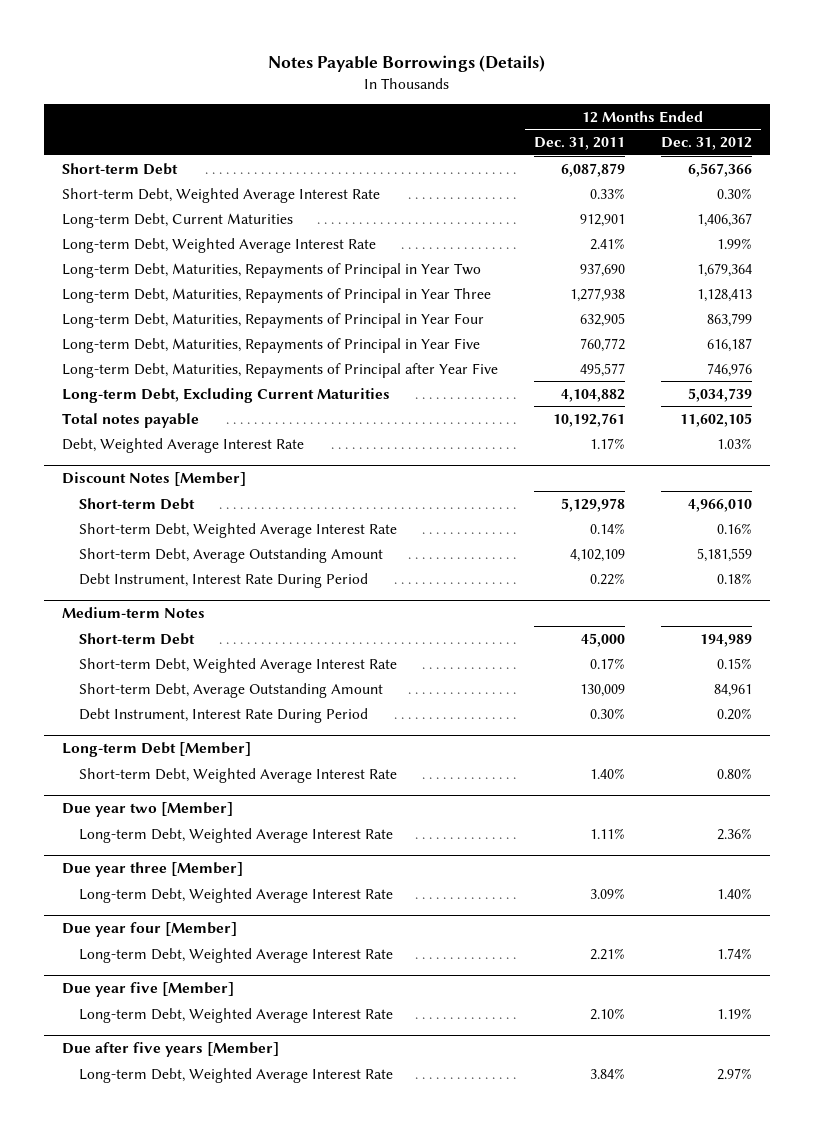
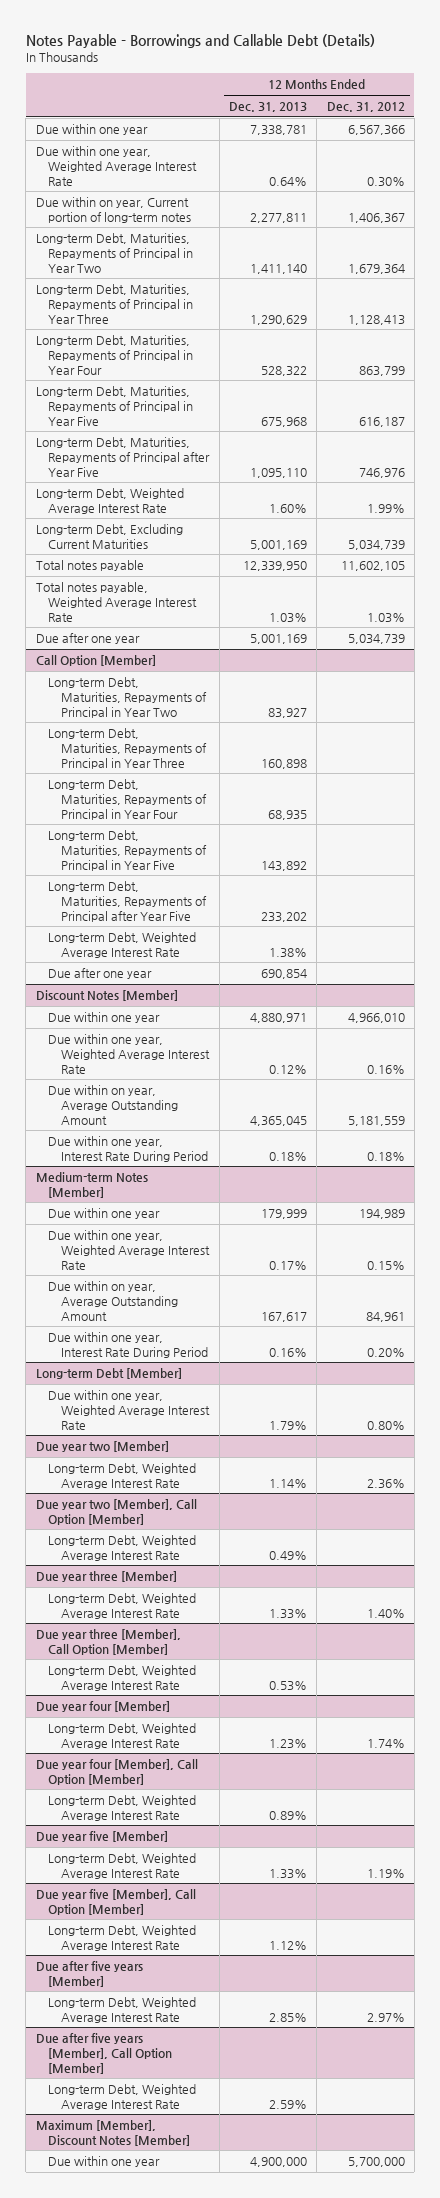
[268,55,546,73] Notes Payable Borrowings (Details) -> [25,33,375,48] Notes Payable - Borrowings and Callable Debt (Details)
[534,136,626,150] Dec. 31, 2011 -> none
none -> [228,102,307,113] Dec. 31, 2013
[62,162,179,175] Short-term Debt -> [35,124,148,136] Due within one year
[62,187,381,203] Short-term Debt, Weighted Average Interest Rate -> [35,146,198,186] Due within one year, Weighted Average Interest Rate
[62,212,294,228] Long-term Debt, Current Maturities -> [35,197,192,223] Due within on year, Current portion of long-term notes
[62,237,377,253] Long-term Debt, Weighted Average Interest Rate -> [35,488,184,514] Long-term Debt, Weighted Average Interest Rate
[62,437,305,453] Debt, Weighted Average Interest Rate -> [35,582,198,622] Total notes payable, Weighted Average Interest Rate
none -> [35,633,140,645] Due after one year
none -> [35,655,156,667] Call Option [Member]
none -> [48,677,207,718] Long-term Debt, Maturities, Repayments of Principal in Year Two
none -> [48,728,207,769] Long-term Debt, Maturities, Repayments of Principal in Year Three
none -> [48,779,207,820] Long-term Debt, Maturities, Repayments of Principal in Year Four
none -> [48,830,207,871] Long-term Debt, Maturities, Repayments of Principal in Year Five
none -> [48,881,207,922] Long-term Debt, Maturities, Repayments of Principal after Year Five
none -> [48,932,197,958] Long-term Debt, Weighted Average Interest Rate
none -> [48,968,153,980] Due after one year
[79,497,196,510] Short-term Debt -> [48,1012,161,1024] Due within one year
[79,522,398,538] Short-term Debt, Weighted Average Interest Rate -> [48,1034,210,1074] Due within one year, Weighted Average Interest Rate
[79,547,384,563] Short-term Debt, Average Outstanding Amount -> [48,1085,178,1125] Due within on year, Average Outstanding Amount
[79,572,369,588] Debt Instrument, Interest Rate During Period -> [48,1136,208,1162] Due within one year, Interest Rate During Period
[62,607,206,619] Medium-term Notes -> [35,1172,148,1198] Medium-term Notes [Member]
[79,632,196,645] Short-term Debt -> [48,1208,161,1220] Due within one year
[79,657,398,673] Short-term Debt, Weighted Average Interest Rate -> [48,1230,210,1270] Due within one year, Weighted Average Interest Rate
[79,682,384,698] Short-term Debt, Average Outstanding Amount -> [48,1281,178,1321] Due within on year, Average Outstanding Amount
[79,707,369,723] Debt Instrument, Interest Rate During Period -> [48,1332,208,1358] Due within one year, Interest Rate During Period
[79,767,398,783] Short-term Debt, Weighted Average Interest Rate -> [48,1390,210,1430] Due within one year, Weighted Average Interest Rate
none -> [35,1499,197,1525] Due year two [Member], Call Option [Member]
none -> [48,1535,197,1561] Long-term Debt, Weighted Average Interest Rate
none -> [35,1629,181,1655] Due year three [Member], Call Option [Member]
none -> [48,1665,197,1691] Long-term Debt, Weighted Average Interest Rate
none -> [35,1759,198,1785] Due year four [Member], Call Option [Member]
none -> [48,1795,197,1821] Long-term Debt, Weighted Average Interest Rate
none -> [35,1889,196,1915] Due year five [Member], Call Option [Member]
none -> [48,1925,197,1951] Long-term Debt, Weighted Average Interest Rate
none -> [35,2033,173,2074] Due after five years [Member], Call Option [Member]
none -> [48,2084,197,2110] Long-term Debt, Weighted Average Interest Rate
none -> [35,2120,191,2146] Maximum [Member], Discount Notes [Member]
none -> [48,2156,161,2168] Due within one year

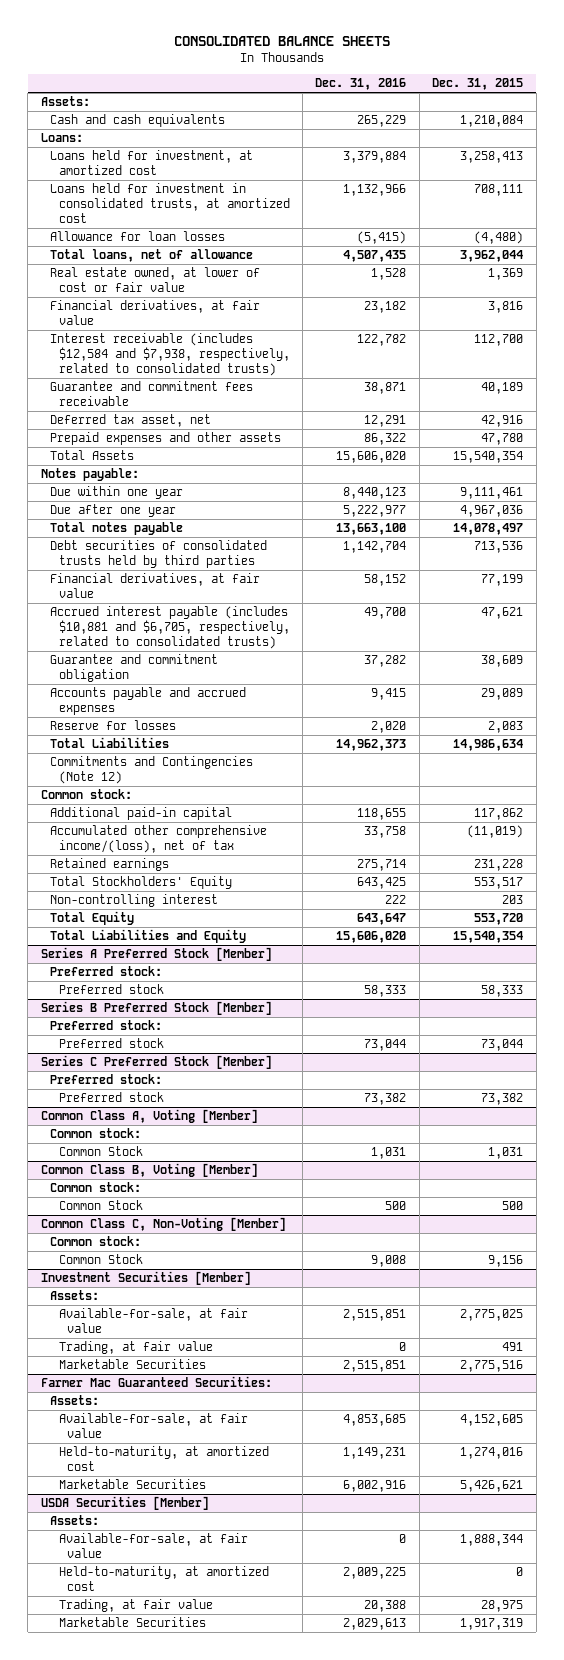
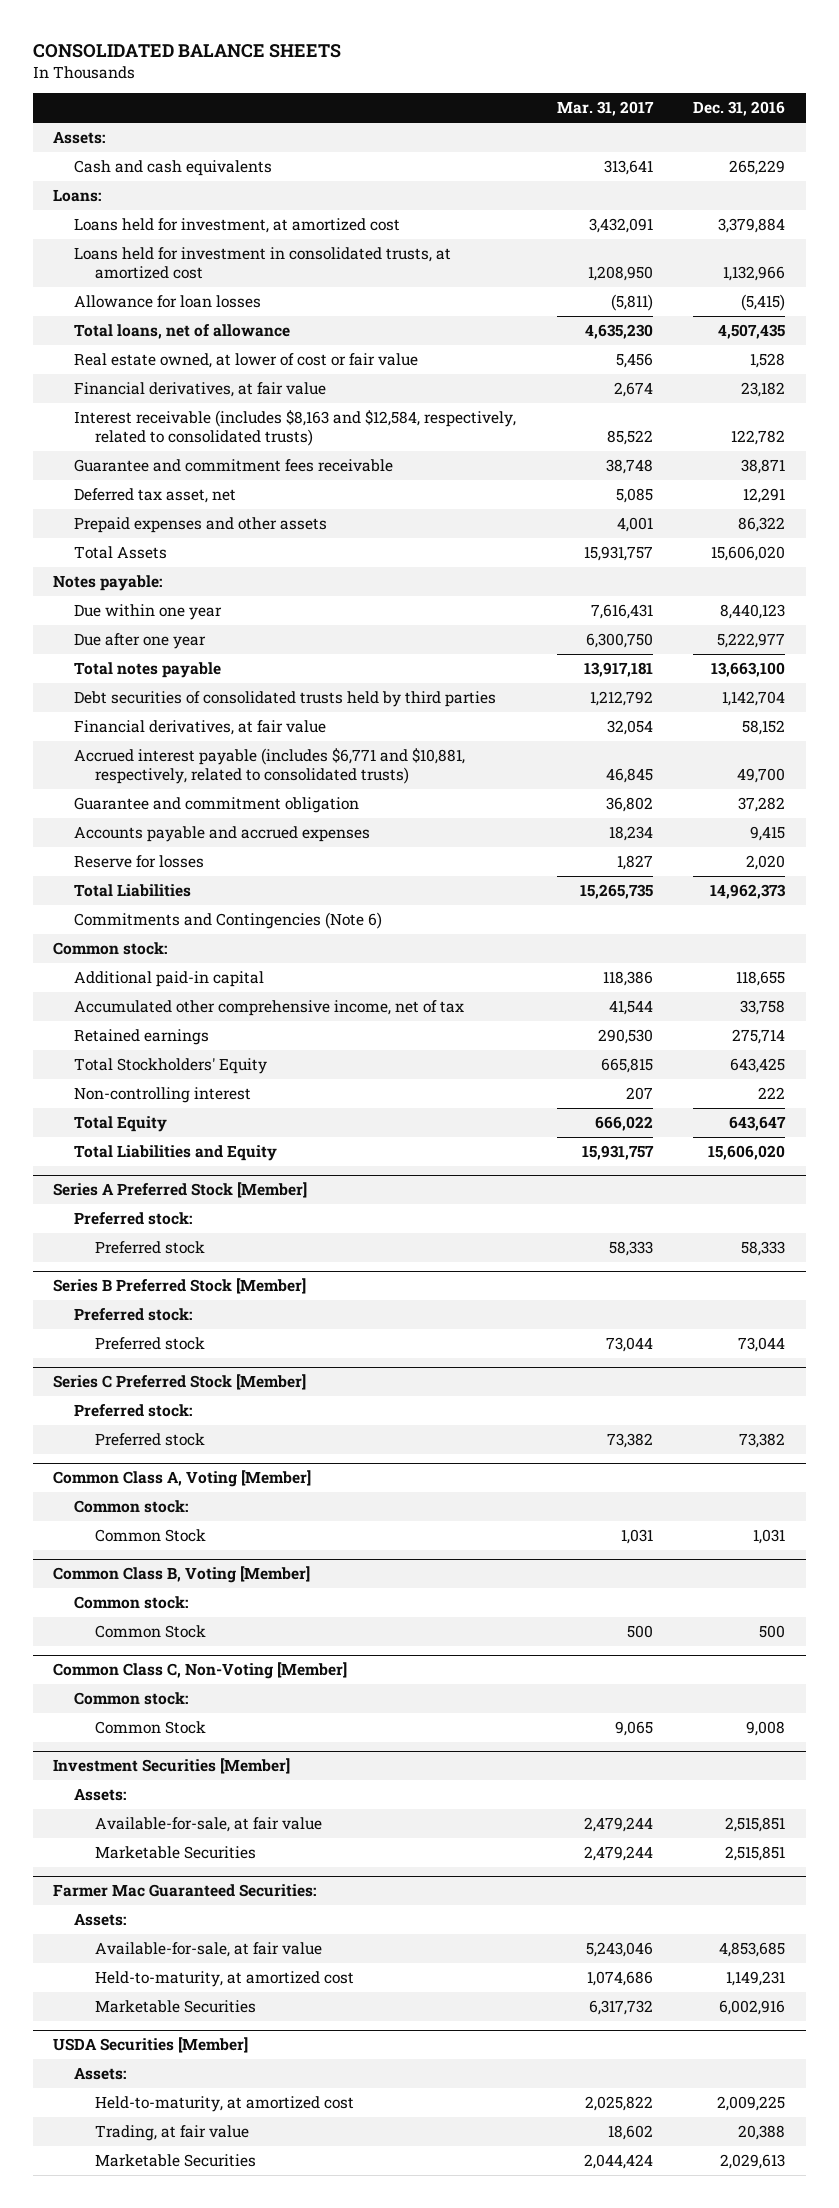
[432,78,524,91] Dec. 31, 2015 -> none
none -> [556,101,654,117] Mar. 31, 2017
[49,333,290,377] Interest receivable (includes $12,584 and $7,938, respectively, related to consolidated trusts) -> [73,410,516,446] Interest receivable (includes $8,163 and $12,584, respectively, related to consolidated trusts)
[49,606,290,650] Accrued interest payable (includes $10,881 and $6,705, respectively, related to consolidated trusts) -> [73,748,465,784] Accrued interest payable (includes $6,771 and $10,881, respectively, related to consolidated trusts)
[49,756,253,785] Commitments and Contingencies (Note 12) -> [73,912,382,930] Commitments and Contingencies (Note 6)
[49,825,267,854] Accumulated other comprehensive income/(loss), net of tax -> [73,1000,464,1017] Accumulated other comprehensive income, net of tax
[58,1341,213,1355] Trading, at fair value -> none
[58,1533,248,1559] Available-for-sale, at fair value -> none

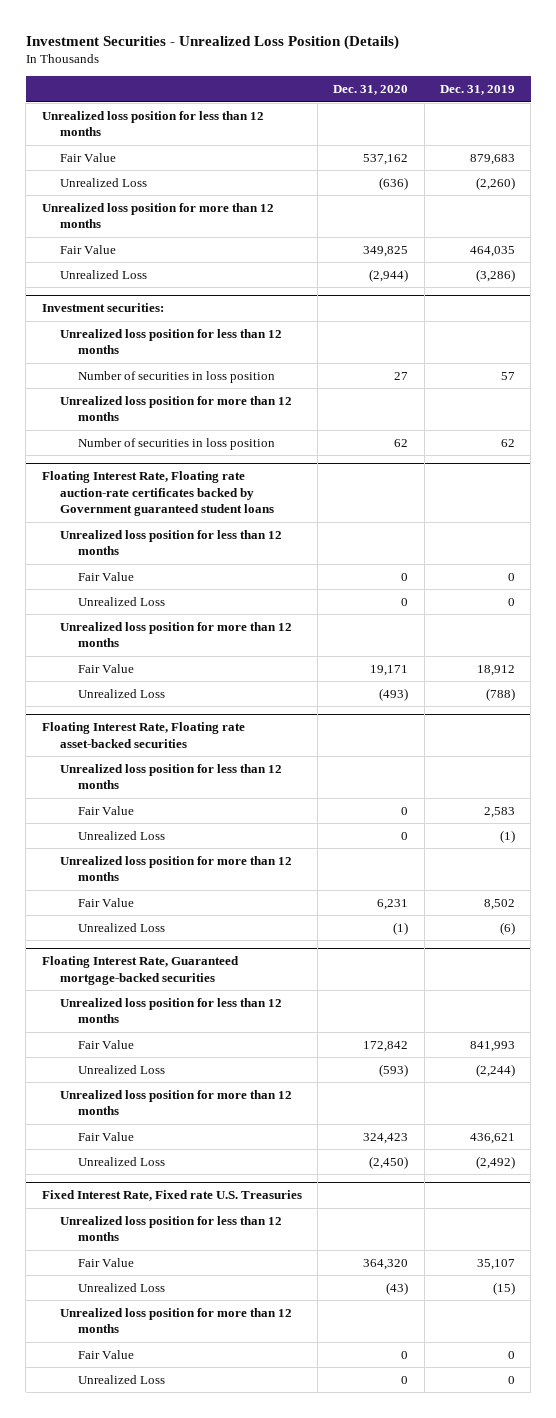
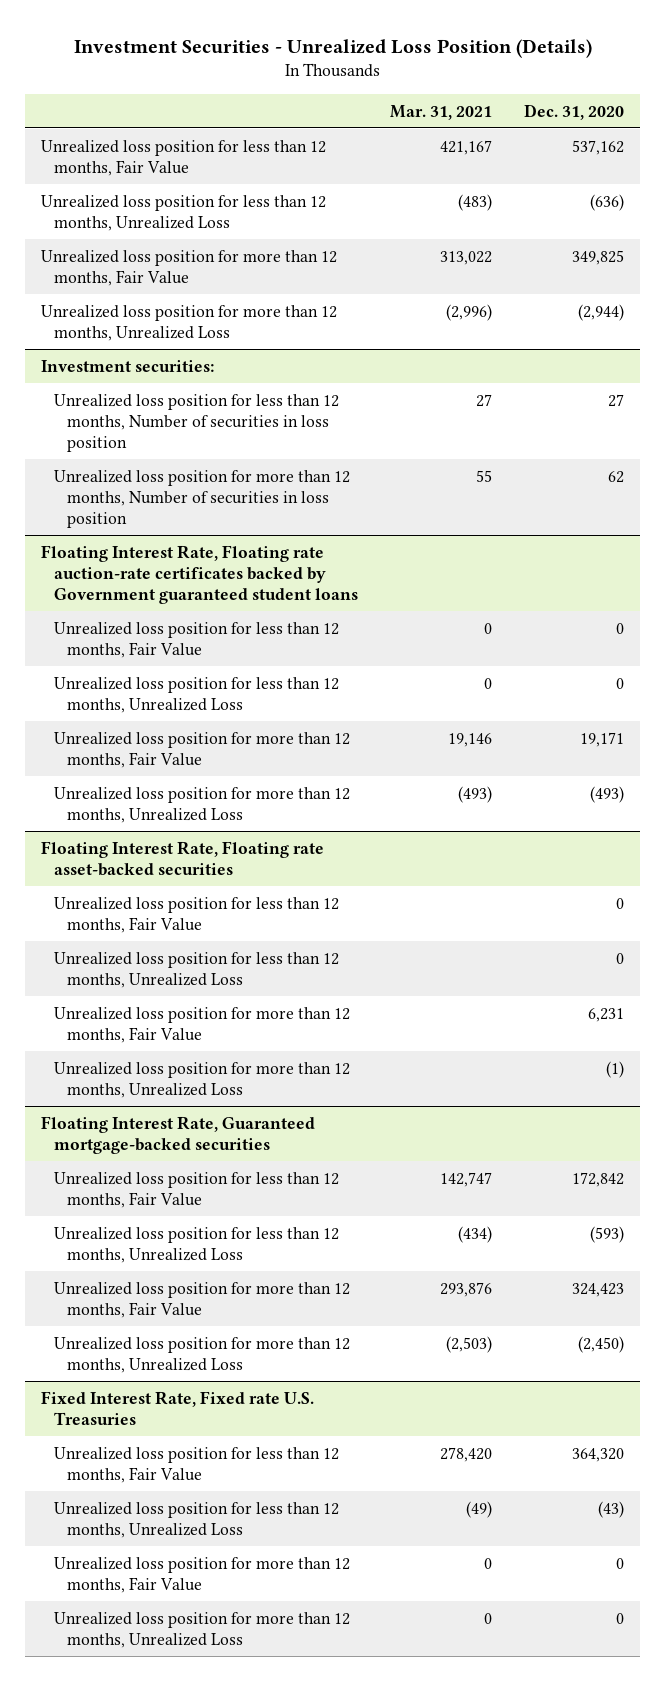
[439,84,515,95] Dec. 31, 2019 -> none
none -> [390,104,493,120] Mar. 31, 2021
[41,110,264,137] Unrealized loss position for less than 12 months -> none
[41,202,274,229] Unrealized loss position for more than 12 months -> none
[60,152,117,162] Fair Value -> [41,139,327,176] Unrealized loss position for less than 12 months, Fair Value
[60,177,148,187] Unrealized Loss -> [41,194,327,231] Unrealized loss position for less than 12 months, Unrealized Loss
[60,244,117,254] Fair Value -> [41,249,338,286] Unrealized loss position for more than 12 months, Fair Value
[60,269,148,279] Unrealized Loss -> [41,304,338,341] Unrealized loss position for more than 12 months, Unrealized Loss
[60,328,283,355] Unrealized loss position for less than 12 months -> none
[60,395,293,422] Unrealized loss position for more than 12 months -> none
[78,370,276,383] Number of securities in loss position -> [54,393,340,452] Unrealized loss position for less than 12 months, Number of securities in loss position
[78,437,276,450] Number of securities in loss position -> [54,469,351,528] Unrealized loss position for more than 12 months, Number of securities in loss position
[60,529,283,556] Unrealized loss position for less than 12 months -> none
[60,621,293,648] Unrealized loss position for more than 12 months -> none
[78,571,135,581] Fair Value -> [54,621,340,658] Unrealized loss position for less than 12 months, Fair Value
[78,596,166,606] Unrealized Loss -> [54,676,340,713] Unrealized loss position for less than 12 months, Unrealized Loss
[78,663,135,673] Fair Value -> [54,731,351,768] Unrealized loss position for more than 12 months, Fair Value
[78,688,166,698] Unrealized Loss -> [54,786,351,823] Unrealized loss position for more than 12 months, Unrealized Loss
[60,763,283,790] Unrealized loss position for less than 12 months -> none
[60,855,293,882] Unrealized loss position for more than 12 months -> none
[78,805,135,815] Fair Value -> [54,896,340,933] Unrealized loss position for less than 12 months, Fair Value
[78,830,166,840] Unrealized Loss -> [54,951,340,988] Unrealized loss position for less than 12 months, Unrealized Loss
[78,897,135,907] Fair Value -> [54,1006,351,1043] Unrealized loss position for more than 12 months, Fair Value
[78,922,166,932] Unrealized Loss -> [54,1061,351,1098] Unrealized loss position for more than 12 months, Unrealized Loss
[60,997,283,1024] Unrealized loss position for less than 12 months -> none
[60,1089,293,1116] Unrealized loss position for more than 12 months -> none
[78,1039,135,1049] Fair Value -> [54,1171,340,1208] Unrealized loss position for less than 12 months, Fair Value
[78,1064,166,1074] Unrealized Loss -> [54,1226,340,1263] Unrealized loss position for less than 12 months, Unrealized Loss
[78,1131,135,1141] Fair Value -> [54,1281,351,1318] Unrealized loss position for more than 12 months, Fair Value
[78,1156,166,1166] Unrealized Loss -> [54,1336,351,1373] Unrealized loss position for more than 12 months, Unrealized Loss
[60,1215,283,1242] Unrealized loss position for less than 12 months -> none
[60,1307,293,1334] Unrealized loss position for more than 12 months -> none
[78,1257,135,1267] Fair Value -> [54,1446,340,1483] Unrealized loss position for less than 12 months, Fair Value
[78,1282,166,1292] Unrealized Loss -> [54,1501,340,1538] Unrealized loss position for less than 12 months, Unrealized Loss
[78,1349,135,1359] Fair Value -> [54,1556,351,1593] Unrealized loss position for more than 12 months, Fair Value
[78,1374,166,1384] Unrealized Loss -> [54,1611,351,1648] Unrealized loss position for more than 12 months, Unrealized Loss

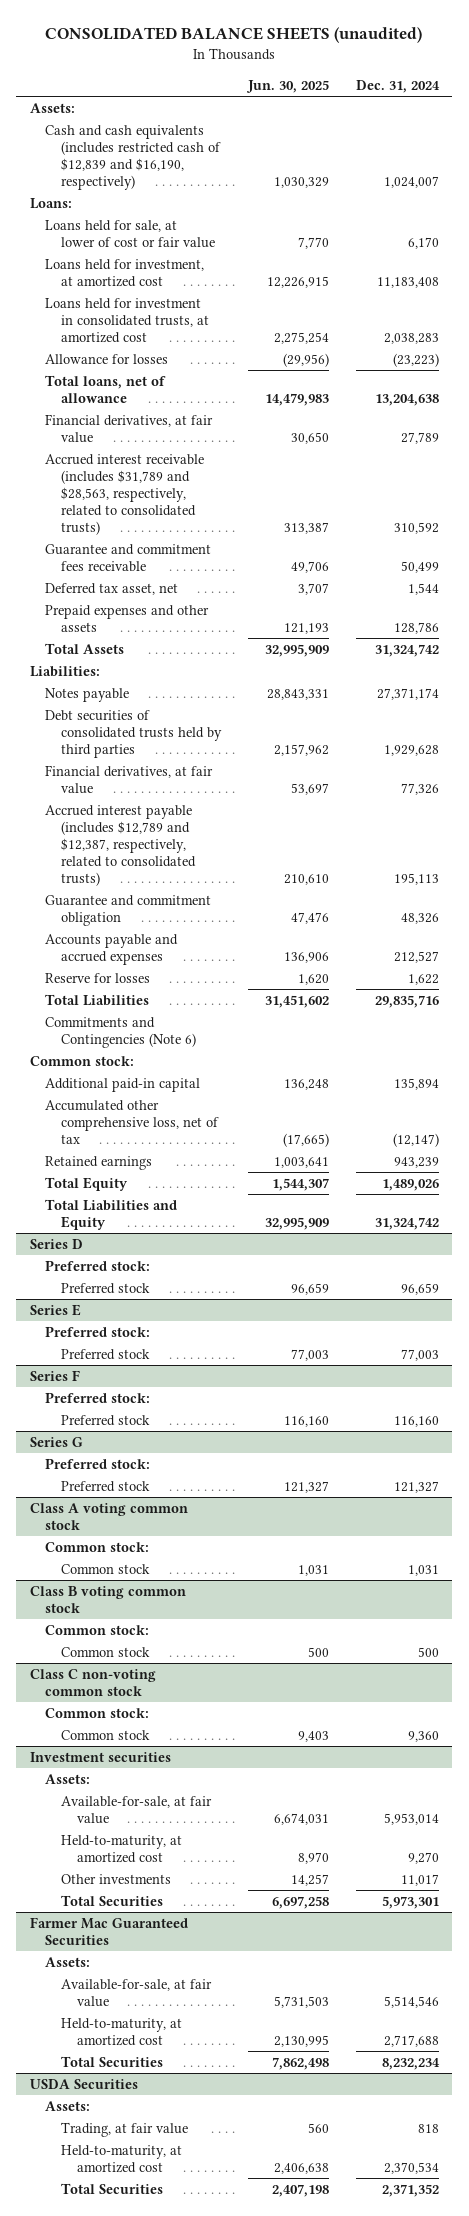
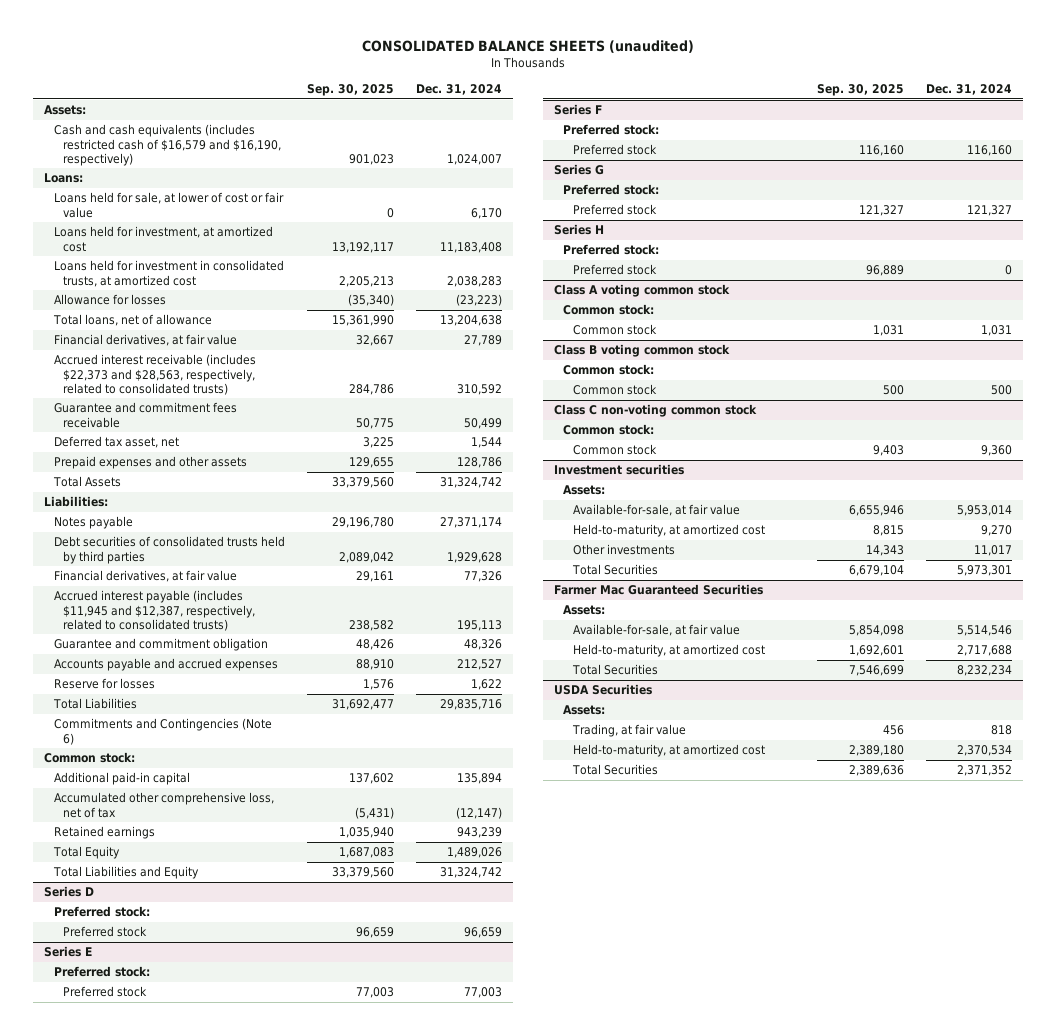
[246,79,330,93] Jun. 30, 2025 -> none
none -> [306,83,394,96] Sep. 30, 2025
[45,125,222,190] Cash and cash equivalents (includes restricted cash of $12,839 and $16,190, respectively) -> [53,124,282,166] Cash and cash equivalents (includes restricted cash of $16,579 and $16,190, respectively)
[45,454,205,535] Accrued interest receivable (includes $31,789 and $28,563, respectively, related to consolidated trusts) -> [53,354,256,395] Accrued interest receivable (includes $22,373 and $28,563, respectively, related to consolidated trusts)
[45,805,197,886] Accrued interest payable (includes $12,789 and $12,387, respectively, related to consolidated trusts) -> [53,590,256,631] Accrued interest payable (includes $11,945 and $12,387, respectively, related to consolidated trusts)
none -> [553,224,604,236] Series H
none -> [563,244,660,256] Preferred stock:
none -> [573,264,658,276] Preferred stock

